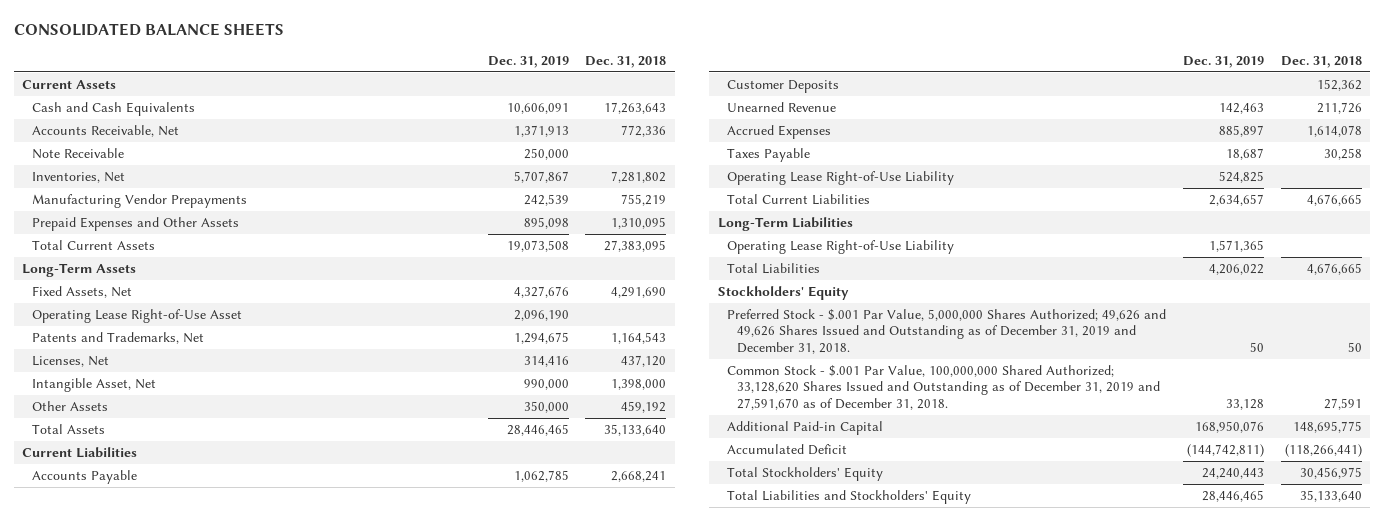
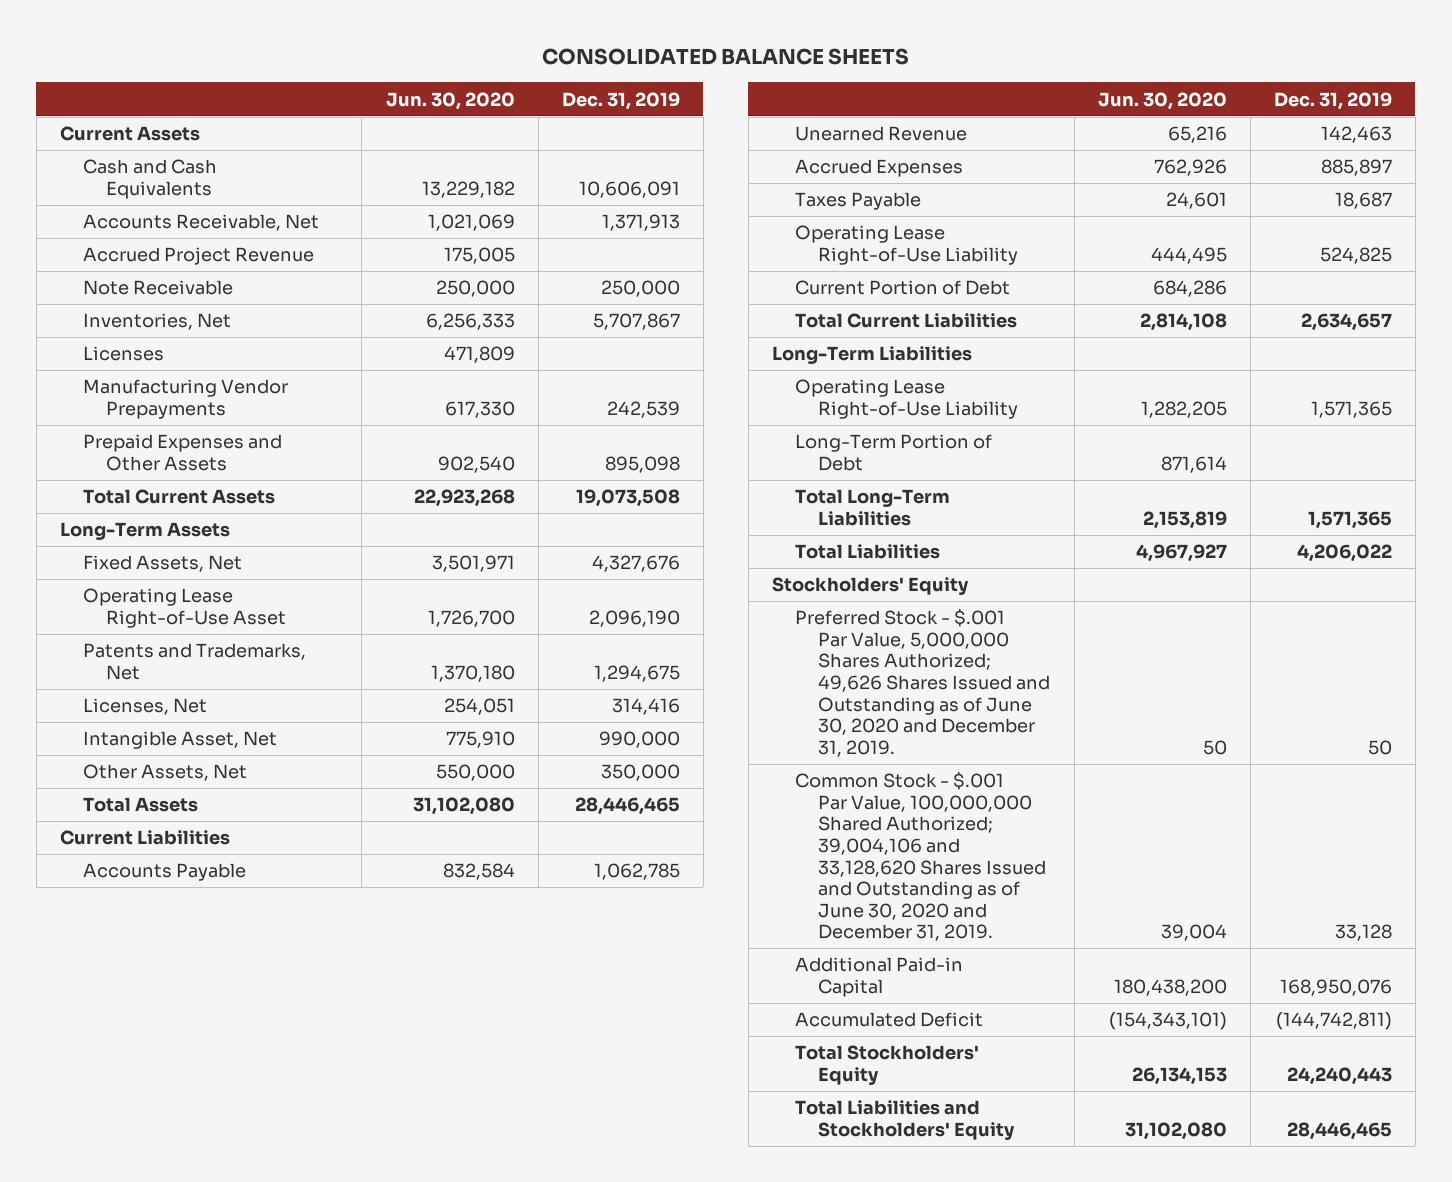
[585,55,667,68] Dec. 31, 2018 -> none
none -> [385,91,515,110] Jun. 30, 2020
none -> [83,247,315,266] Accrued Project Revenue
none -> [83,346,165,362] Licenses
[31,400,108,411] Other Assets -> [83,764,248,782] Other Assets, Net
[727,79,840,93] Customer Deposits -> none
none -> [795,280,1011,296] Current Portion of Debt
none -> [795,434,993,471] Long-Term Portion of Debt
none -> [795,489,951,526] Total Long-Term Liabilities
[727,308,1167,354] Preferred Stock - $.001 Par Value, 5,000,000 Shares Authorized; 49,626 and 49,626 Shares Issued and Outstanding as of December 31, 2019 and December 31, 2018. -> [795,609,1051,757] Preferred Stock - $.001 Par Value, 5,000,000 Shares Authorized; 49,626 Shares Issued and Outstanding as of June 30, 2020 and December 31, 2019.
[727,364,1161,410] Common Stock - $.001 Par Value, 100,000,000 Shared Authorized; 33,128,620 Shares Issued and Outstanding as of December 31, 2019 and 27,591,670 as of December 31, 2018. -> [795,772,1047,942] Common Stock - $.001 Par Value, 100,000,000 Shared Authorized; 39,004,106 and 33,128,620 Shares Issued and Outstanding as of June 30, 2020 and December 31, 2019.

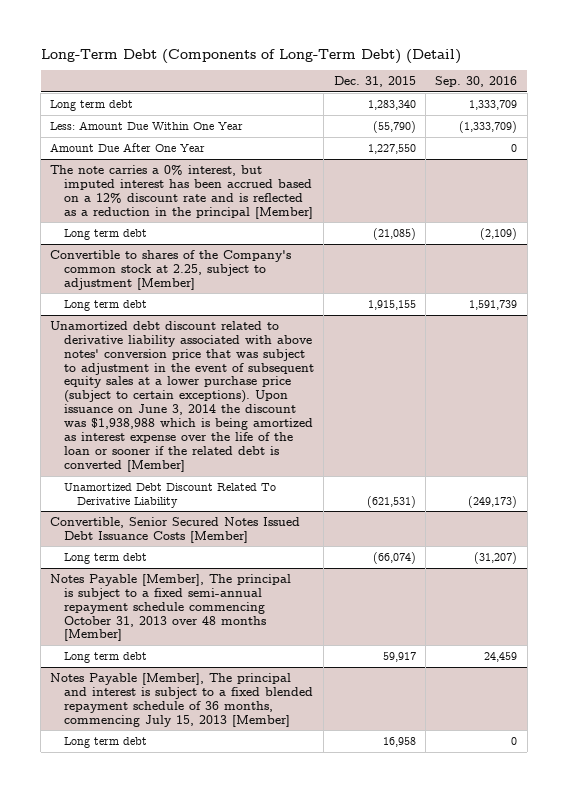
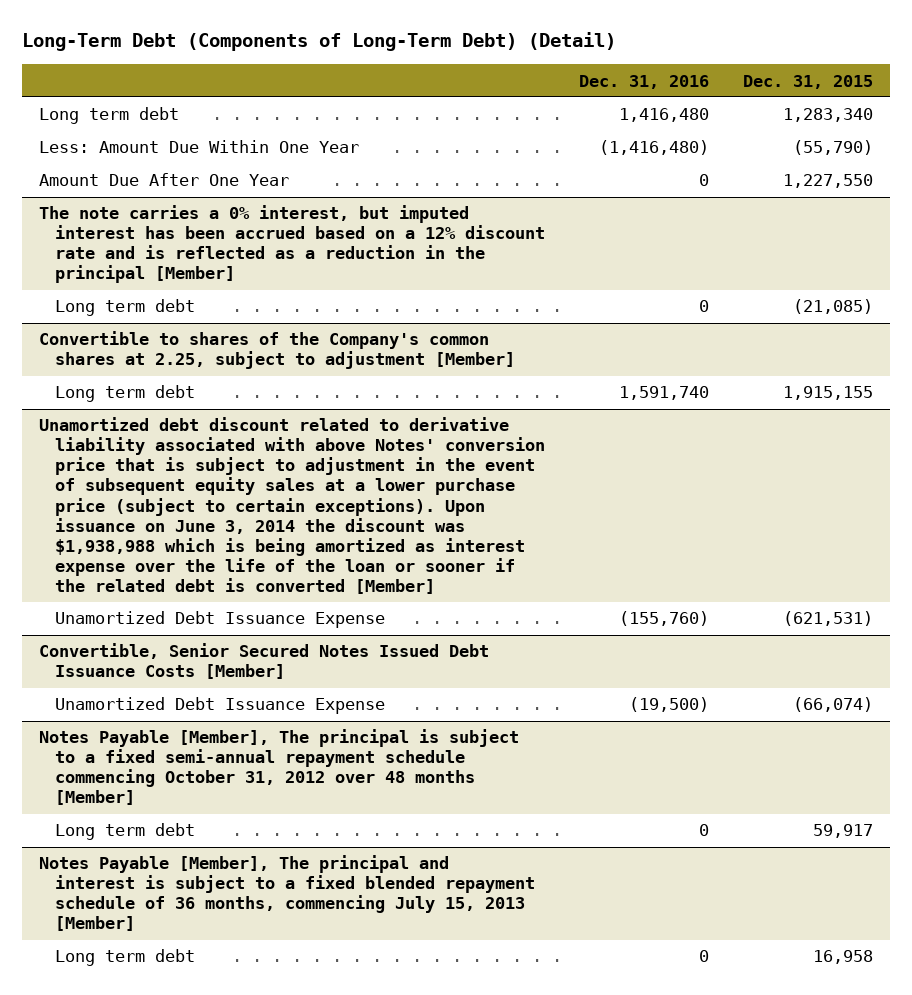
[435,76,518,88] Sep. 30, 2016 -> none
none -> [579,74,710,89] Dec. 31, 2016
[50,249,292,290] Convertible to shares of the Company's common stock at 2.25, subject to adjustment [Member] -> [38,331,516,370] Convertible to shares of the Company's common shares at 2.25, subject to adjustment [Member]
[50,320,314,472] Unamortized debt discount related to derivative liability associated with above notes' conversion price that was subject to adjustment in the event of subsequent equity sales at a lower purchase price (subject to certain exceptions). Upon issuance on June 3, 2014 the discount was $1,938,988 which is being amortized as interest expense over the life of the loan or sooner if the related debt is converted [Member] -> [38,417,546,594] Unamortized debt discount related to derivative liability associated with above Notes' conversion price that is subject to adjustment in the event of subsequent equity sales at a lower purchase price (subject to certain exceptions). Upon issuance on June 3, 2014 the discount was $1,938,988 which is being amortized as interest expense over the life of the loan or sooner if the related debt is converted [Member]
[63,482,276,508] Unamortized Debt Discount Related To Derivative Liability -> [55,611,386,629] Unamortized Debt Issuance Expense
[63,552,147,564] Long term debt -> [55,697,386,715] Unamortized Debt Issuance Expense
[50,573,292,642] Notes Payable [Member], The principal is subject to a fixed semi-annual repayment schedule commencing October 31, 2013 over 48 months [Member] -> [38,729,519,806] Notes Payable [Member], The principal is subject to a fixed semi-annual repayment schedule commencing October 31, 2012 over 48 months [Member]

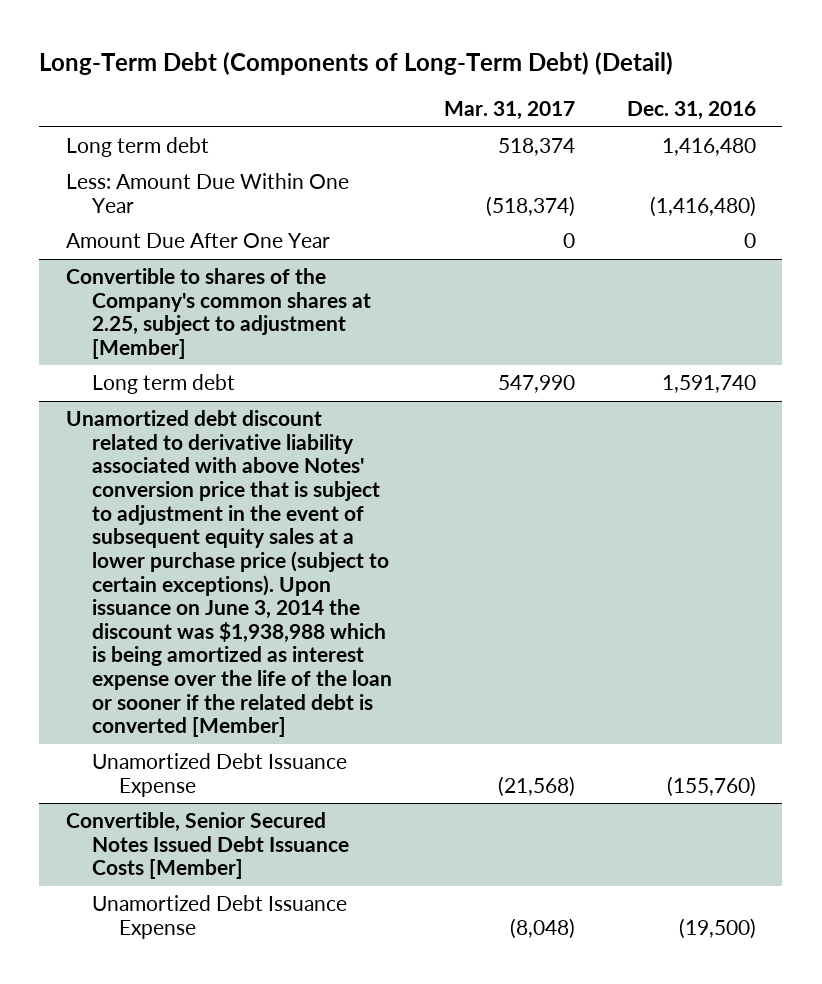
[743,74,874,89] Dec. 31, 2015 -> none
none -> [444,101,576,121] Mar. 31, 2017
[38,205,546,284] The note carries a 0% interest, but imputed interest has been accrued based on a 12% discount rate and is reflected as a reduction in the principal [Member] -> none
[55,299,196,317] Long term debt -> none
[38,729,519,806] Notes Payable [Member], The principal is subject to a fixed semi-annual repayment schedule commencing October 31, 2012 over 48 months [Member] -> none
[55,823,196,841] Long term debt -> none
[38,855,536,932] Notes Payable [Member], The principal and interest is subject to a fixed blended repayment schedule of 36 months, commencing July 15, 2013 [Member] -> none
[55,949,196,967] Long term debt -> none

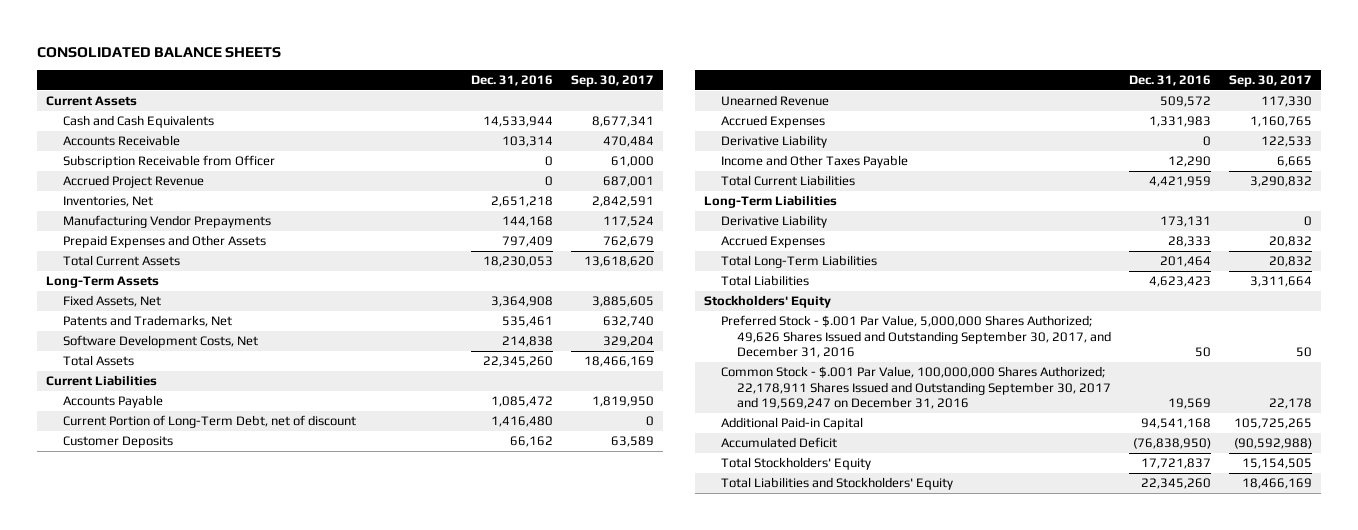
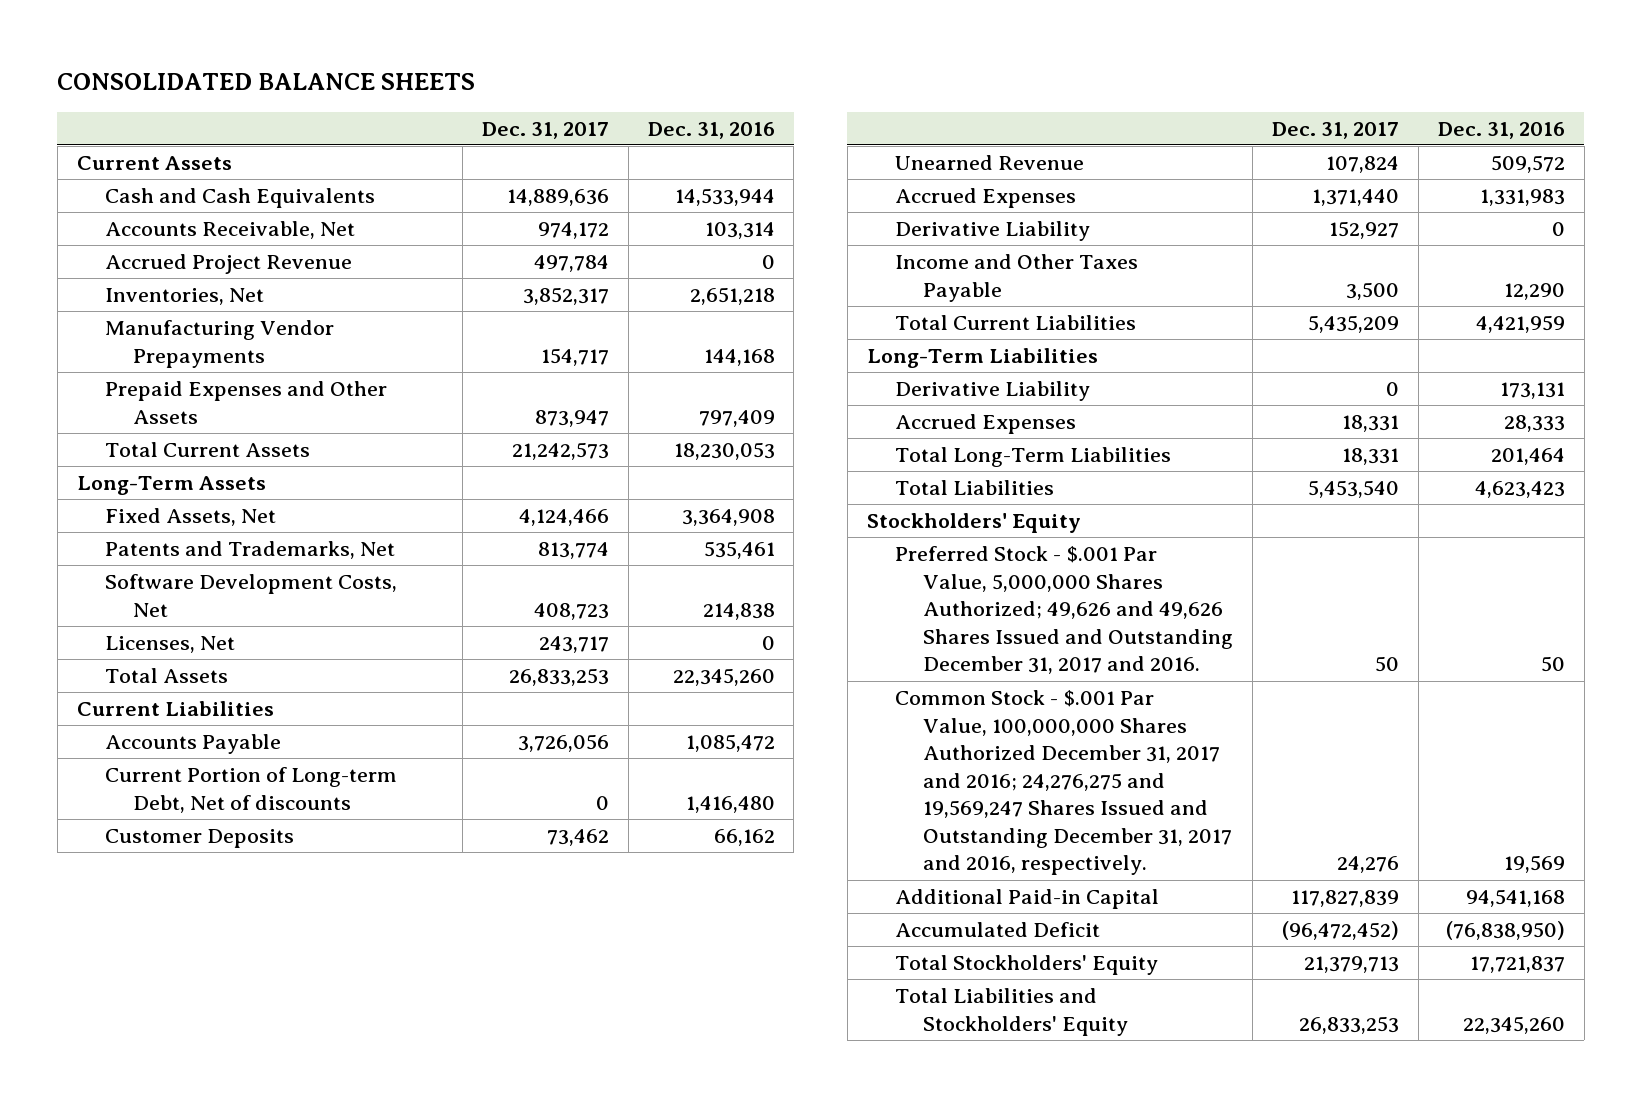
[570,75,654,88] Sep. 30, 2017 -> none
none -> [481,121,609,139] Dec. 31, 2017
[62,154,275,168] Subscription Receivable from Officer -> none
[62,134,180,146] Accounts Receivable -> [104,221,355,240] Accounts Receivable, Net
none -> [104,636,235,654] Licenses, Net
[62,414,356,428] Current Portion of Long-Term Debt, net of discount -> [104,767,397,813] Current Portion of Long-term Debt, Net of discounts
[720,314,1112,359] Preferred Stock - $.001 Par Value, 5,000,000 Shares Authorized; 49,626 Shares Issued and Outstanding September 30, 2017, and December 31, 2016 -> [894,546,1234,675] Preferred Stock - $.001 Par Value, 5,000,000 Shares Authorized; 49,626 and 49,626 Shares Issued and Outstanding December 31, 2017 and 2016.
[720,365,1112,410] Common Stock - $.001 Par Value, 100,000,000 Shares Authorized; 22,178,911 Shares Issued and Outstanding September 30, 2017 and 19,569,247 on December 31, 2016 -> [894,690,1233,876] Common Stock - $.001 Par Value, 100,000,000 Shares Authorized December 31, 2017 and 2016; 24,276,275 and 19,569,247 Shares Issued and Outstanding December 31, 2017 and 2016, respectively.

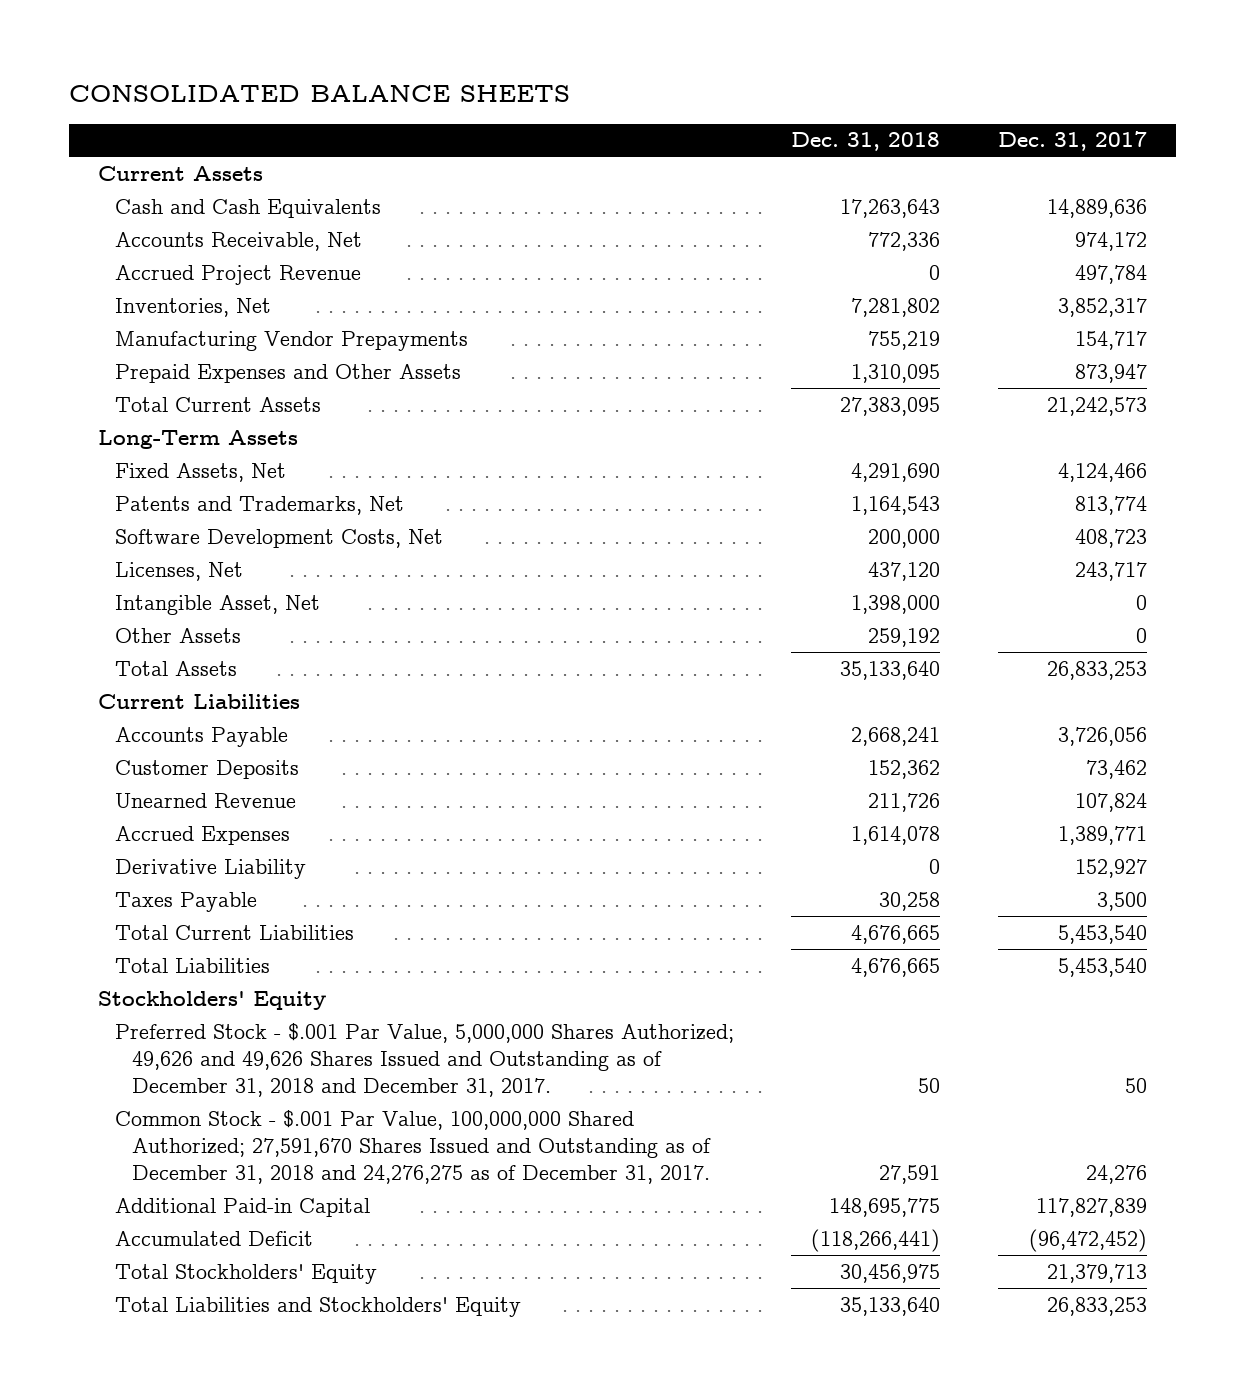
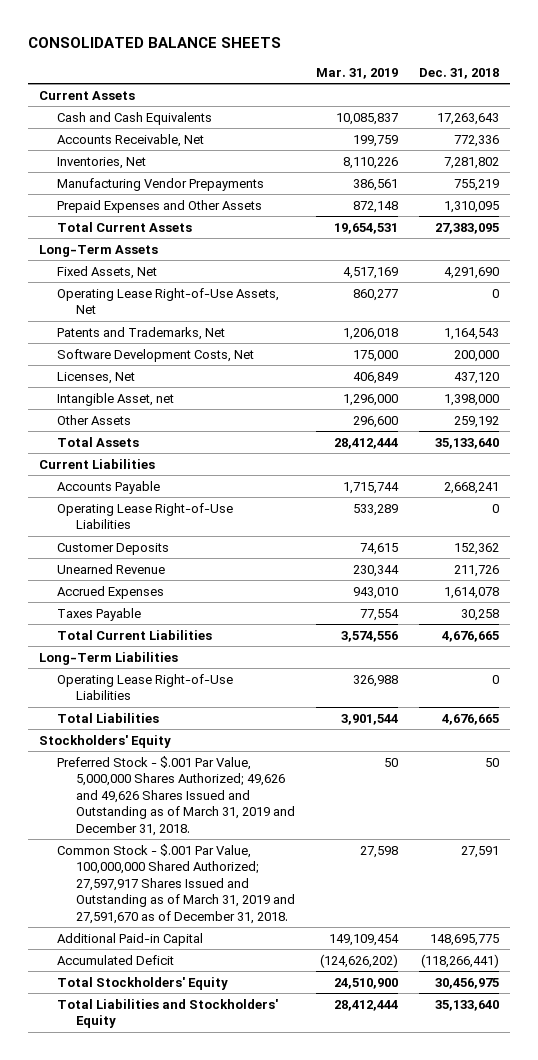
[997,131,1147,152] Dec. 31, 2017 -> none
none -> [316,67,399,79] Mar. 31, 2019
[115,264,362,285] Accrued Project Revenue -> none
none -> [57,287,280,315] Operating Lease Right-of-Use Assets, Net
[115,594,321,615] Intangible Asset, Net -> [57,392,175,406] Intangible Asset, net
none -> [57,502,234,530] Operating Lease Right-of-Use Liabilities
[115,858,307,879] Derivative Liability -> none
none -> [38,651,178,665] Long-Term Liabilities
none -> [57,673,234,701] Operating Lease Right-of-Use Liabilities
[115,1022,735,1098] Preferred Stock - $.001 Par Value, 5,000,000 Shares Authorized; 49,626 and 49,626 Shares Issued and Outstanding as of December 31, 2018 and December 31, 2017. -> [57,755,296,836] Preferred Stock - $.001 Par Value, 5,000,000 Shares Authorized; 49,626 and 49,626 Shares Issued and Outstanding as of March 31, 2019 and December 31, 2018.
[115,1109,712,1185] Common Stock - $.001 Par Value, 100,000,000 Shared Authorized; 27,591,670 Shares Issued and Outstanding as of December 31, 2018 and 24,276,275 as of December 31, 2017. -> [57,843,296,924] Common Stock - $.001 Par Value, 100,000,000 Shared Authorized; 27,597,917 Shares Issued and Outstanding as of March 31, 2019 and 27,591,670 as of December 31, 2018.

